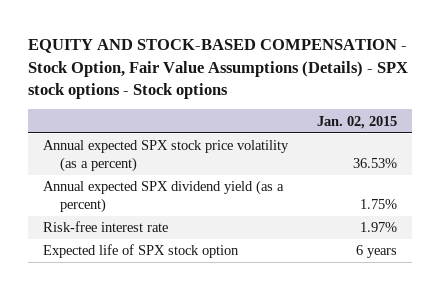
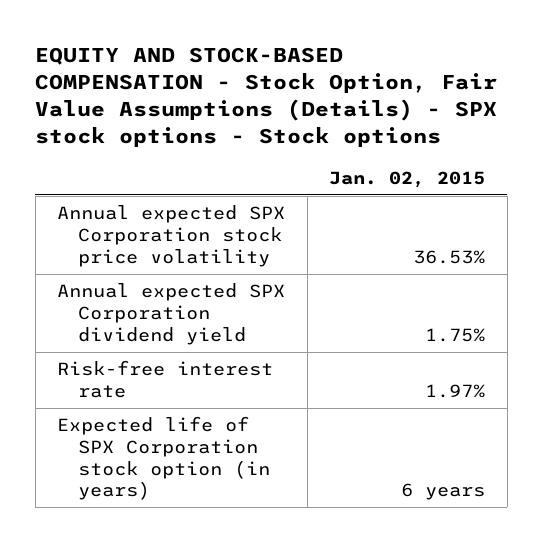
[42,140,289,172] Annual expected SPX stock price volatility (as a percent) -> [57,205,286,267] Annual expected SPX Corporation stock price volatility
[42,180,284,213] Annual expected SPX dividend yield (as a percent) -> [57,283,286,345] Annual expected SPX Corporation dividend yield
[42,244,239,259] Expected life of SPX stock option -> [57,416,270,501] Expected life of SPX Corporation stock option (in years)

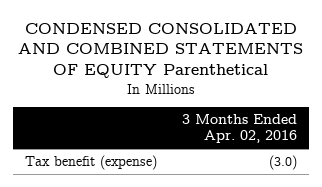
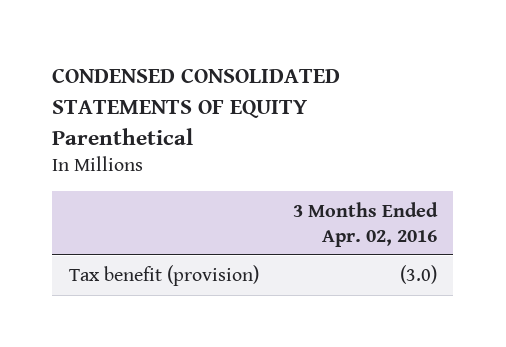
[17,22,303,79] CONDENSED CONSOLIDATED AND COMBINED STATEMENTS OF EQUITY Parenthetical -> [52,67,341,145] CONDENSED CONSOLIDATED STATEMENTS OF EQUITY Parenthetical
[25,155,158,171] Tax benefit (expense) -> [69,265,260,287] Tax benefit (provision)

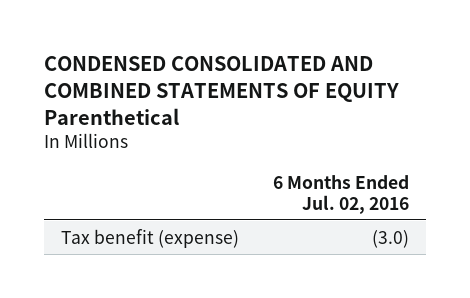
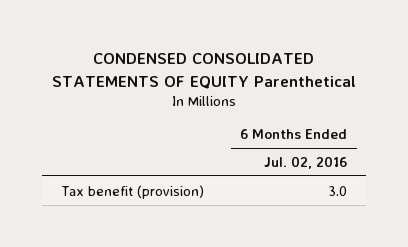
[44,56,400,126] CONDENSED CONSOLIDATED AND COMBINED STATEMENTS OF EQUITY Parenthetical -> [51,53,356,89] CONDENSED CONSOLIDATED STATEMENTS OF EQUITY Parenthetical
[61,228,240,248] Tax benefit (expense) -> [60,184,204,199] Tax benefit (provision)
[372,229,410,248] (3.0) -> [328,185,348,196] 3.0

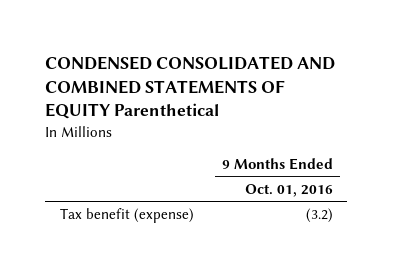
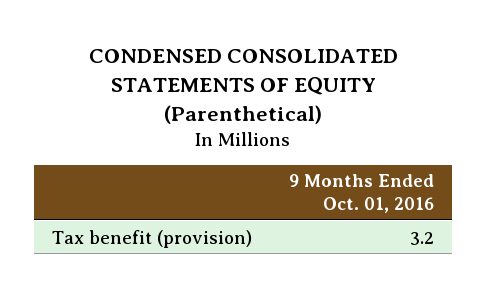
[45,56,336,120] CONDENSED CONSOLIDATED AND COMBINED STATEMENTS OF EQUITY Parenthetical -> [89,48,399,124] CONDENSED CONSOLIDATED STATEMENTS OF EQUITY (Parenthetical)
[59,208,194,224] Tax benefit (expense) -> [52,229,253,248] Tax benefit (provision)
[306,208,334,224] (3.2) -> [409,231,434,245] 3.2

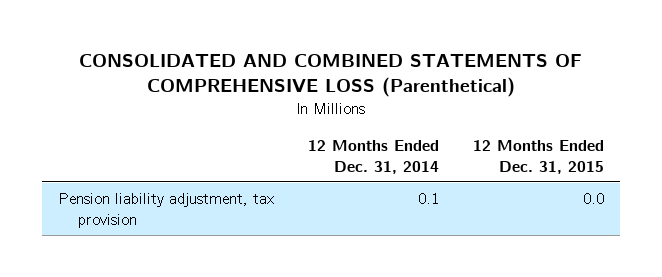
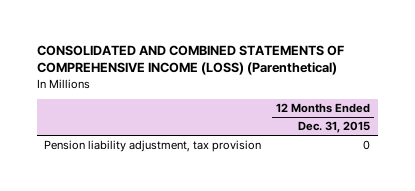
[79,53,583,98] CONSOLIDATED AND COMBINED STATEMENTS OF COMPREHENSIVE LOSS (Parenthetical) -> [36,44,344,76] CONSOLIDATED AND COMBINED STATEMENTS OF COMPREHENSIVE INCOME (LOSS) (Parenthetical)
[308,140,440,175] 12 Months Ended Dec. 31, 2014 -> none
[582,192,604,204] 0.0 -> [363,140,371,151] 0

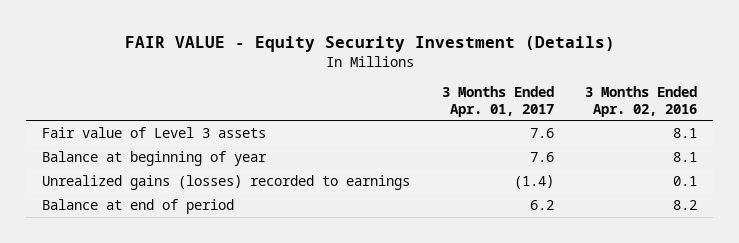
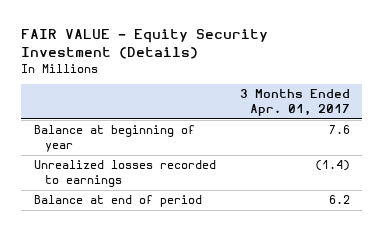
[585,86,698,117] 3 Months Ended Apr. 02, 2016 -> none
[42,126,267,138] Fair value of Level 3 assets -> none
[42,174,411,190] Unrealized gains (losses) recorded to earnings -> [33,160,216,187] Unrealized losses recorded to earnings

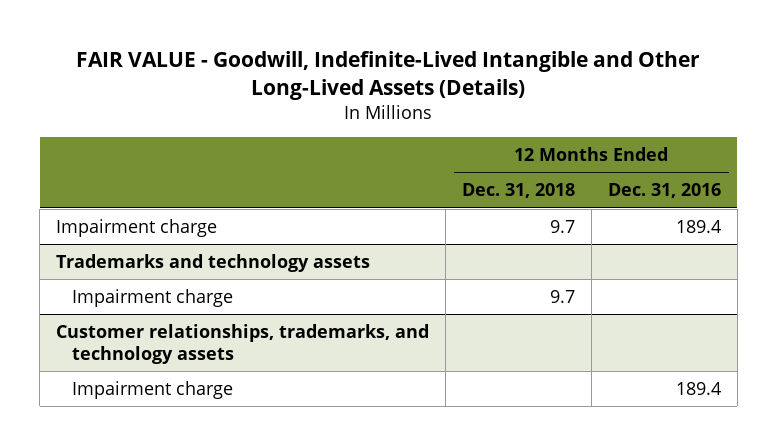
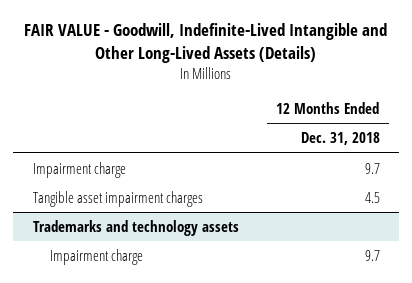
[607,183,721,199] Dec. 31, 2016 -> none
none -> [32,190,203,207] Tangible asset impairment charges
[56,324,430,365] Customer relationships, trademarks, and technology assets -> none
[71,381,233,400] Impairment charge -> none

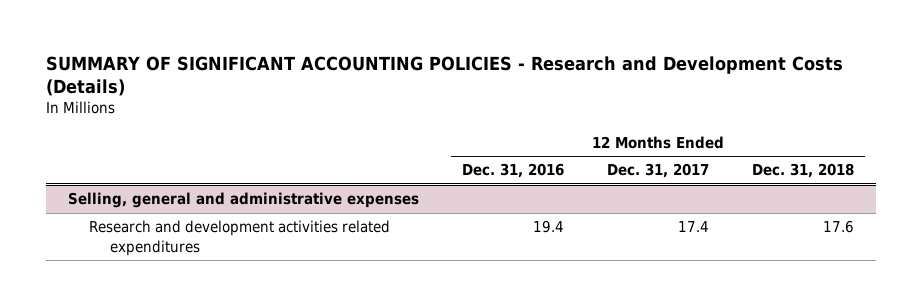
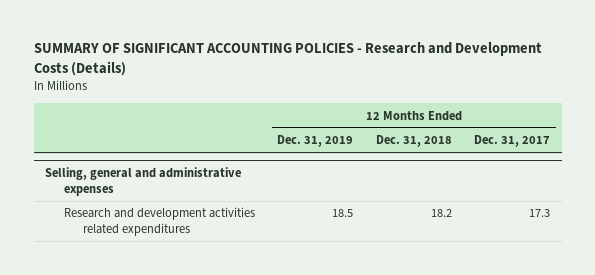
[461,163,564,179] Dec. 31, 2016 -> none
none -> [277,135,354,148] Dec. 31, 2019
[678,221,710,233] 17.4 -> [529,209,551,218] 17.3
[823,220,855,234] 17.6 -> [430,209,452,218] 18.2

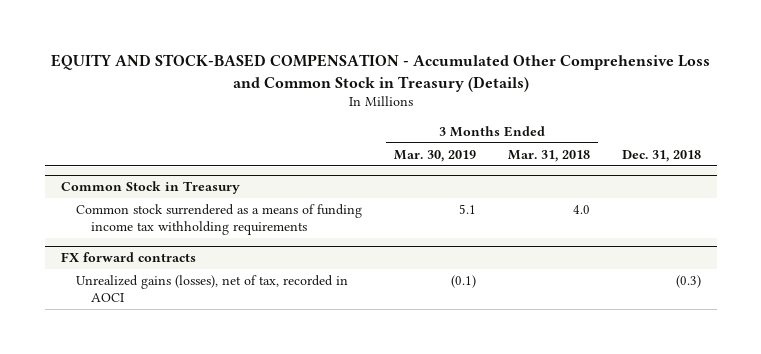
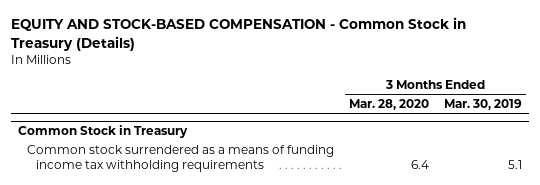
[50,54,710,92] EQUITY AND STOCK-BASED COMPENSATION - Accumulated Other Comprehensive Loss and Common Stock in Treasury (Details) -> [10,17,466,51] EQUITY AND STOCK-BASED COMPENSATION - Common Stock in Treasury (Details)
[507,149,590,162] Mar. 31, 2018 -> none
[621,149,701,162] Dec. 31, 2018 -> none
none -> [349,98,430,110] Mar. 28, 2020
[60,252,196,263] FX forward contracts -> none
[75,274,348,302] Unrealized gains (losses), net of tax, recorded in AOCI -> none

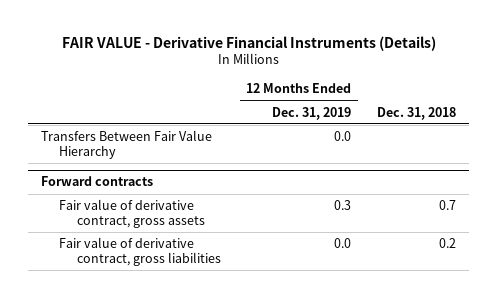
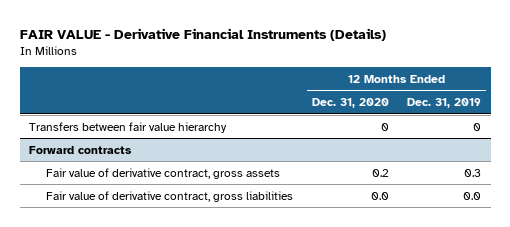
[377,106,457,120] Dec. 31, 2018 -> none
none -> [311,98,389,109] Dec. 31, 2020
[41,130,213,159] Transfers Between Fair Value Hierarchy -> [28,121,227,133] Transfers between fair value hierarchy
[334,131,352,142] 0.0 -> [473,122,482,131] 0

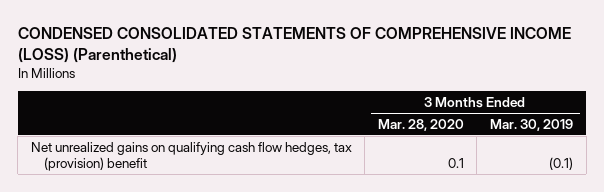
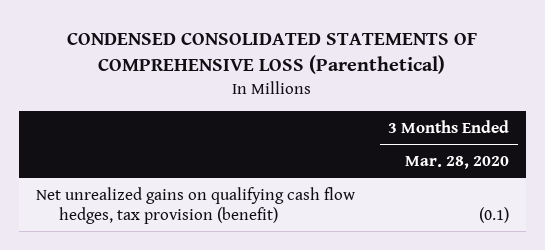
[17,26,571,63] CONDENSED CONSOLIDATED STATEMENTS OF COMPREHENSIVE INCOME (LOSS) (Parenthetical) -> [67,32,478,75] CONDENSED CONSOLIDATED STATEMENTS OF COMPREHENSIVE LOSS (Parenthetical)
[489,118,573,131] Mar. 30, 2019 -> none
[30,141,352,171] Net unrealized gains on qualifying cash flow hedges, tax (provision) benefit -> [35,186,355,224] Net unrealized gains on qualifying cash flow hedges, tax provision (benefit)
[447,157,464,168] 0.1 -> [479,206,510,223] (0.1)

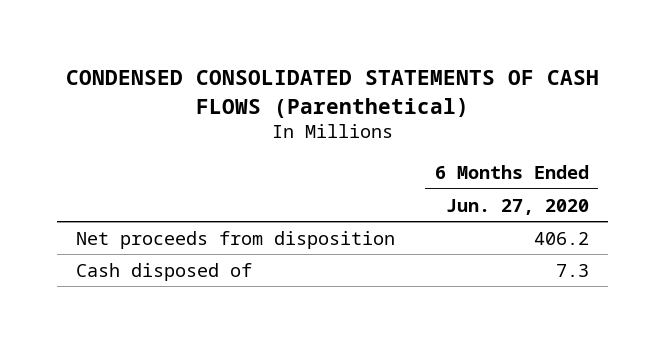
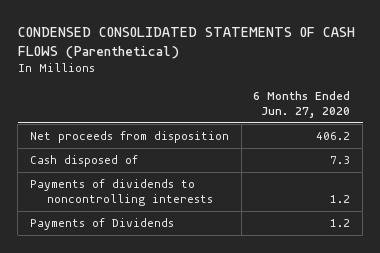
none -> [29,179,213,206] Payments of dividends to noncontrolling interests
none -> [29,218,174,231] Payments of Dividends

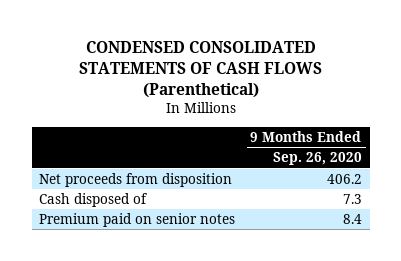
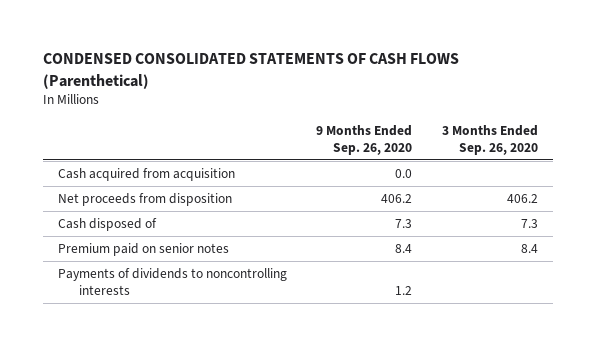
none -> [441,125,538,155] 3 Months Ended Sep. 26, 2020
none -> [57,168,235,182] Cash acquired from acquisition
none -> [57,268,287,295] Payments of dividends to noncontrolling interests

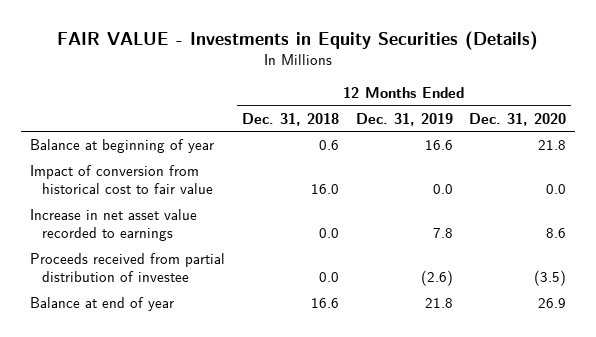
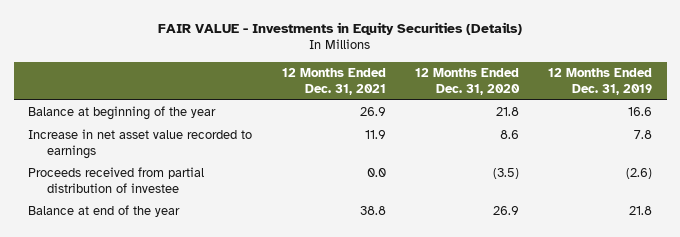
[241,112,339,126] Dec. 31, 2018 -> none
none -> [281,68,386,95] 12 Months Ended Dec. 31, 2021
[29,165,213,194] Impact of conversion from historical cost to fair value -> none
[29,139,214,154] Balance at beginning of year -> [28,106,217,121] Balance at beginning of the year
[29,297,174,312] Balance at end of year -> [28,205,181,218] Balance at end of the year

